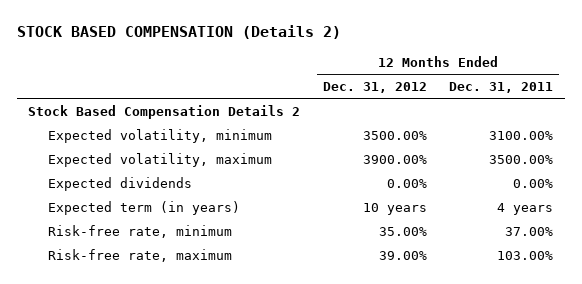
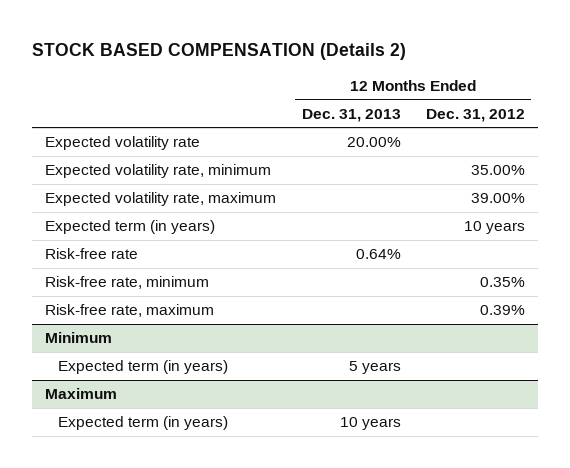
[449,82,554,94] Dec. 31, 2011 -> none
none -> [301,108,401,122] Dec. 31, 2013
[28,104,301,119] Stock Based Compensation Details 2 -> none
[47,176,192,191] Expected dividends -> none
none -> [45,136,201,151] Expected volatility rate
[47,128,272,143] Expected volatility, minimum -> [45,164,272,179] Expected volatility rate, minimum
[362,130,427,140] 3500.00% -> [471,165,526,176] 35.00%
[47,152,272,167] Expected volatility, maximum -> [45,192,277,207] Expected volatility rate, maximum
[362,154,427,164] 3900.00% -> [471,193,526,204] 39.00%
none -> [45,248,139,260] Risk-free rate
[378,226,427,236] 35.00% -> [480,277,526,288] 0.35%
[378,250,427,260] 39.00% -> [480,305,526,316] 0.39%
none -> [45,332,113,344] Minimum
none -> [57,360,228,375] Expected term (in years)
none -> [45,388,118,400] Maximum
none -> [57,416,228,431] Expected term (in years)

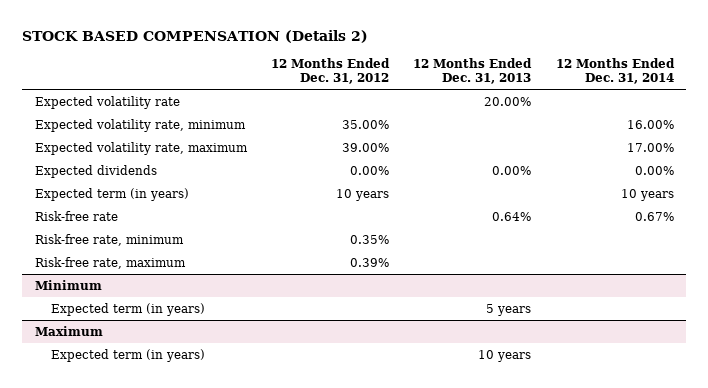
none -> [555,57,675,85] 12 Months Ended Dec. 31, 2014
none -> [34,164,157,178] Expected dividends

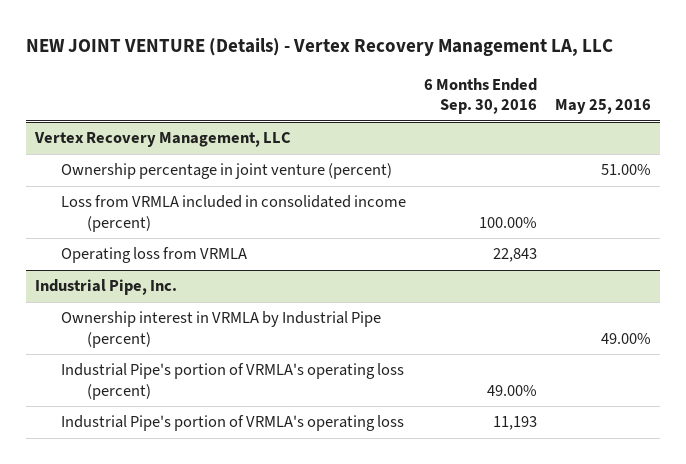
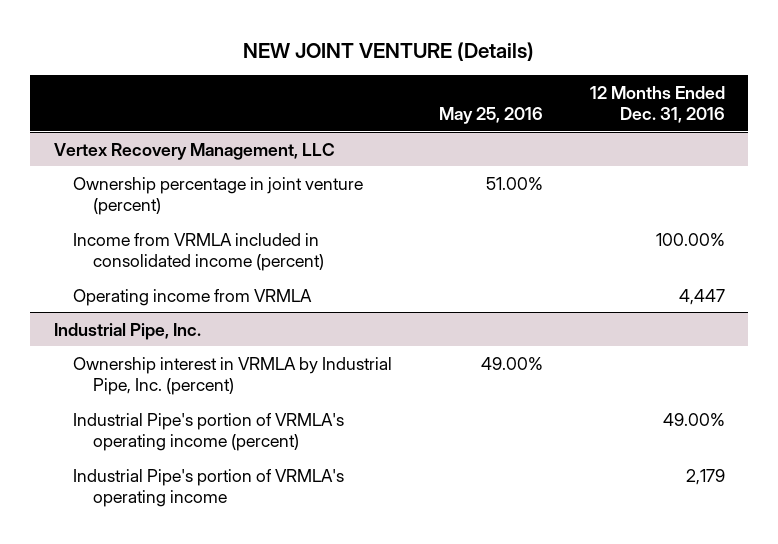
[26,37,614,56] NEW JOINT VENTURE (Details) - Vertex Recovery Management LA, LLC -> [243,41,535,61] NEW JOINT VENTURE (Details)
[424,77,538,115] 6 Months Ended Sep. 30, 2016 -> none
none -> [589,85,725,124] 12 Months Ended Dec. 31, 2016
[61,195,407,232] Loss from VRMLA included in consolidated income (percent) -> [73,232,324,271] Income from VRMLA included in consolidated income (percent)
[61,247,248,264] Operating loss from VRMLA -> [73,288,313,306] Operating income from VRMLA
[61,311,382,348] Ownership interest in VRMLA by Industrial Pipe (percent) -> [73,356,393,395] Ownership interest in VRMLA by Industrial Pipe, Inc. (percent)
[61,363,405,400] Industrial Pipe's portion of VRMLA's operating loss (percent) -> [73,412,345,451] Industrial Pipe's portion of VRMLA's operating income (percent)
[61,415,405,432] Industrial Pipe's portion of VRMLA's operating loss -> [73,468,345,507] Industrial Pipe's portion of VRMLA's operating income

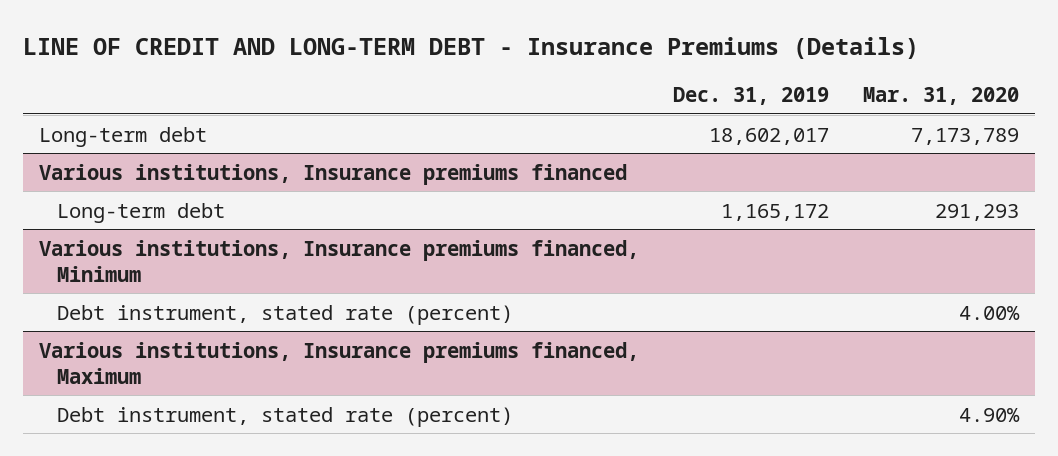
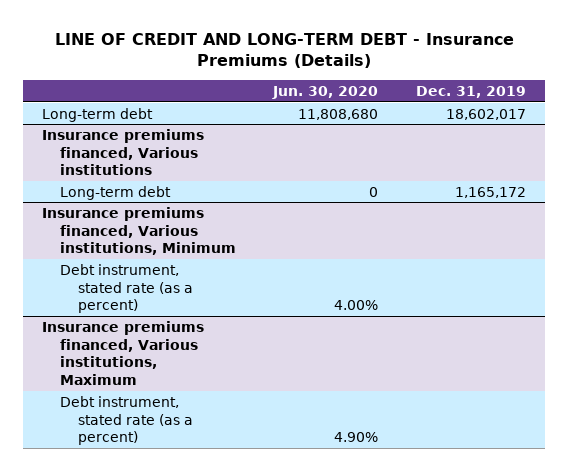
[862,86,1019,105] Mar. 31, 2020 -> none
none -> [272,86,379,100] Jun. 30, 2020
[39,163,628,185] Various institutions, Insurance premiums financed -> [41,128,204,176] Insurance premiums financed, Various institutions
[39,239,640,282] Various institutions, Insurance premiums financed, Minimum -> [41,206,236,256] Insurance premiums financed, Various institutions, Minimum
[56,304,513,325] Debt instrument, stated rate (percent) -> [59,263,193,314] Debt instrument, stated rate (as a percent)
[39,341,640,384] Various institutions, Insurance premiums financed, Maximum -> [41,320,204,385] Insurance premiums financed, Various institutions, Maximum
[56,406,513,427] Debt instrument, stated rate (percent) -> [59,395,193,446] Debt instrument, stated rate (as a percent)

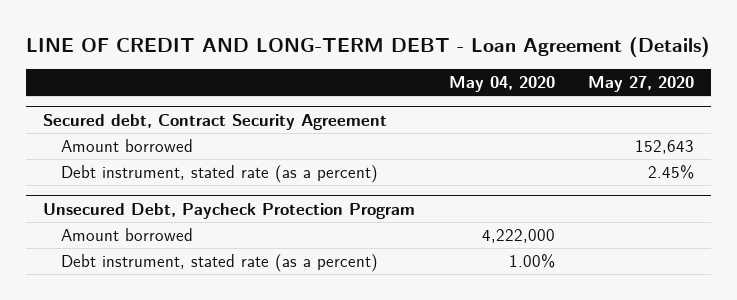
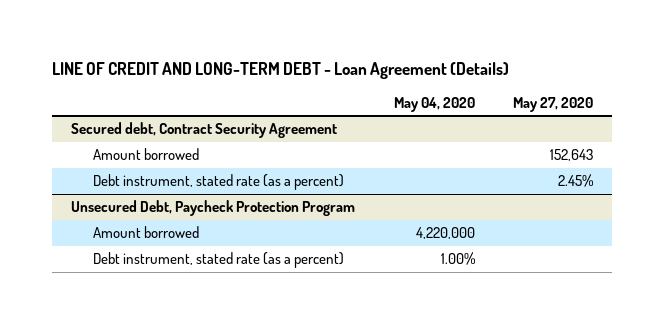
[481,228,555,243] 4,222,000 -> [415,227,475,240] 4,220,000

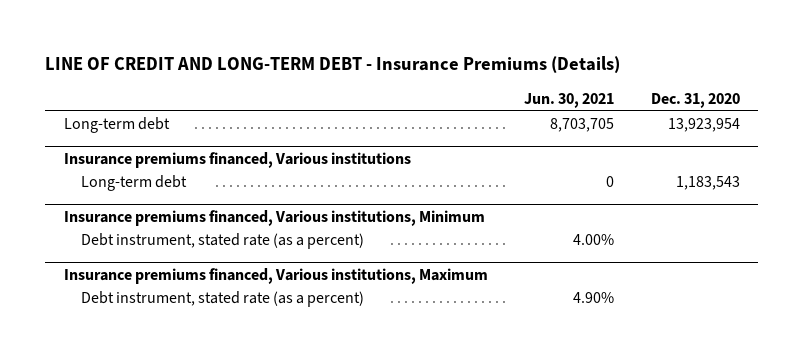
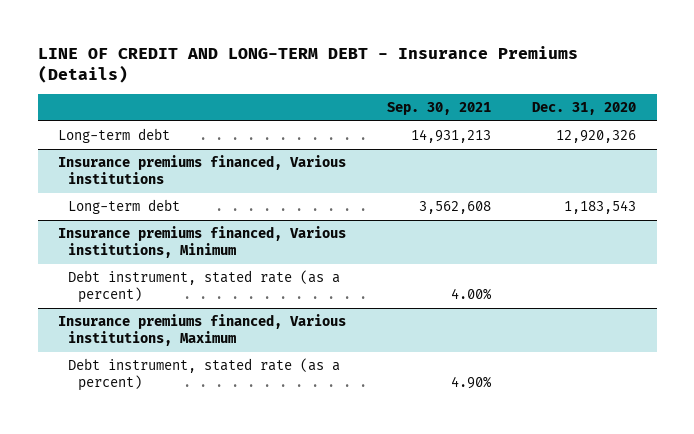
[524,92,615,108] Jun. 30, 2021 -> none
none -> [387,102,492,116] Sep. 30, 2021
[668,118,741,133] 13,923,954 -> [556,130,637,144] 12,920,326

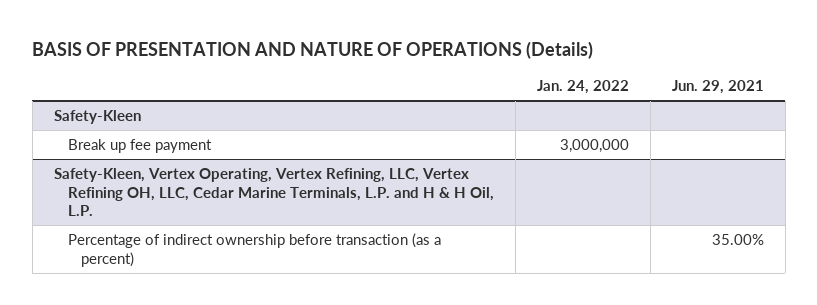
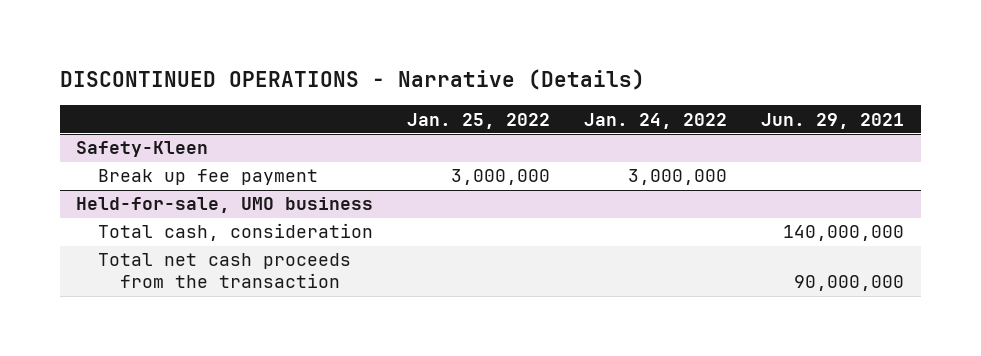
[32,41,594,60] BASIS OF PRESENTATION AND NATURE OF OPERATIONS (Details) -> [59,69,645,91] DISCONTINUED OPERATIONS - Narrative (Details)
none -> [407,112,551,129] Jan. 25, 2022
[53,168,494,217] Safety-Kleen, Vertex Operating, Vertex Refining, LLC, Vertex Refining OH, LLC, Cedar Marine Terminals, L.P. and H & H Oil, L.P. -> none
[67,233,441,267] Percentage of indirect ownership before transaction (as a percent) -> none
none -> [76,197,374,214] Held-for-sale, UMO business
none -> [97,223,373,242] Total cash, consideration
none -> [97,253,351,289] Total net cash proceeds from the transaction

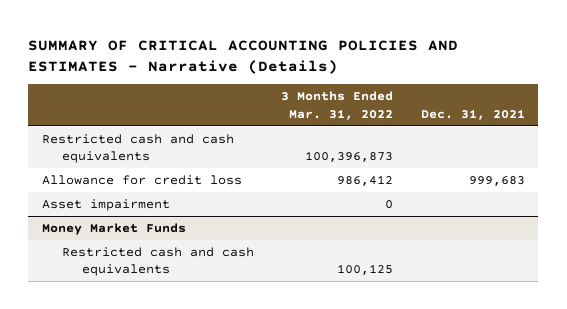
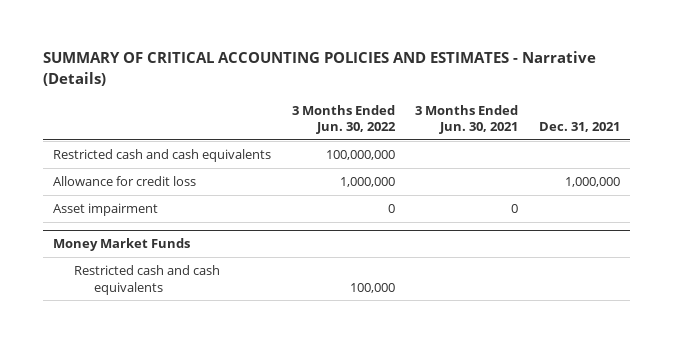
[281,91,394,120] 3 Months Ended Mar. 31, 2022 -> none
none -> [291,104,396,135] 3 Months Ended Jun. 30, 2022
none -> [415,104,519,135] 3 Months Ended Jun. 30, 2021
[468,175,525,186] 999,683 -> [564,176,620,187] 1,000,000

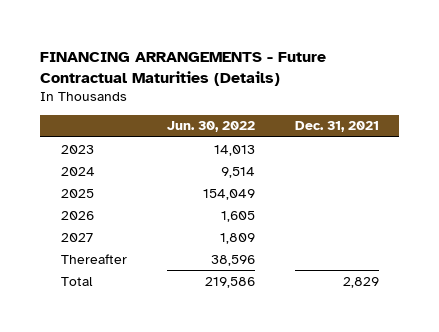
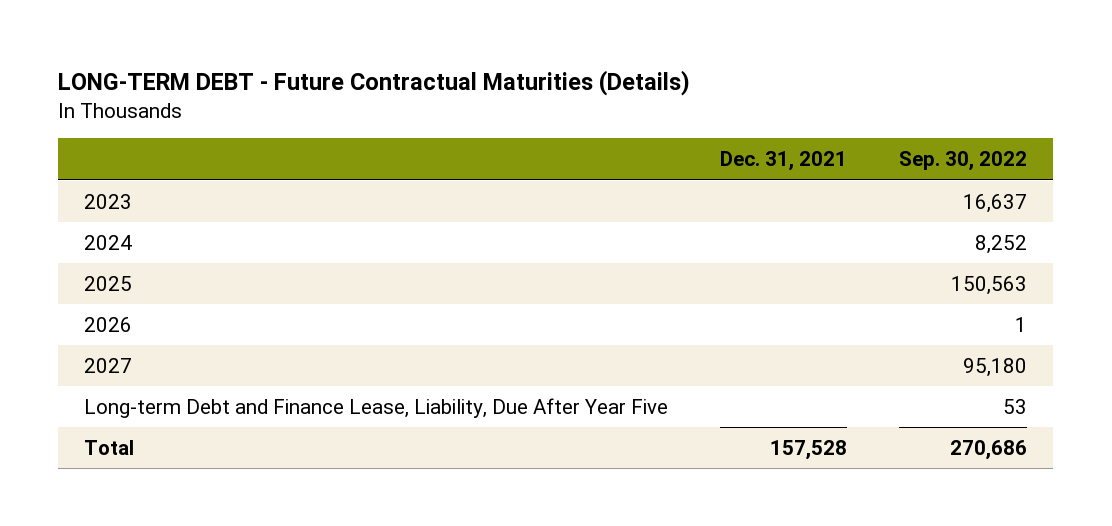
[40,51,327,86] FINANCING ARRANGEMENTS - Future Contractual Maturities (Details) -> [58,70,691,97] LONG-TERM DEBT - Future Contractual Maturities (Details)
[166,121,255,133] Jun. 30, 2022 -> none
none -> [899,151,1028,172] Sep. 30, 2022
[60,253,127,264] Thereafter -> [84,398,669,419] Long-term Debt and Finance Lease, Liability, Due After Year Five
[342,276,379,288] 2,829 -> [770,440,848,461] 157,528

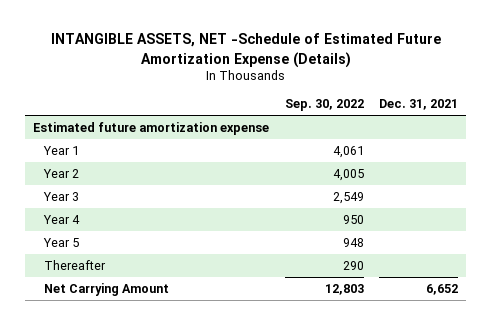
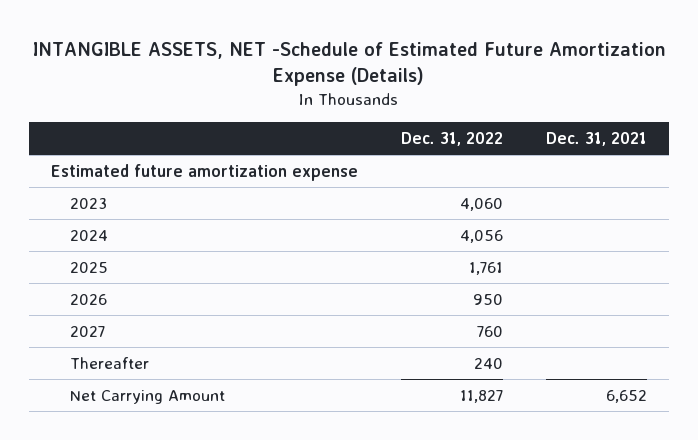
[284,99,364,112] Sep. 30, 2022 -> none
none -> [400,132,503,147] Dec. 31, 2022
[43,145,80,155] Year 1 -> [69,197,107,209] 2023
[43,168,80,178] Year 2 -> [69,229,108,241] 2024
[43,191,80,201] Year 3 -> [69,261,108,273] 2025
[43,214,81,224] Year 4 -> [69,293,107,305] 2026
[43,237,80,247] Year 5 -> [69,325,105,337] 2027

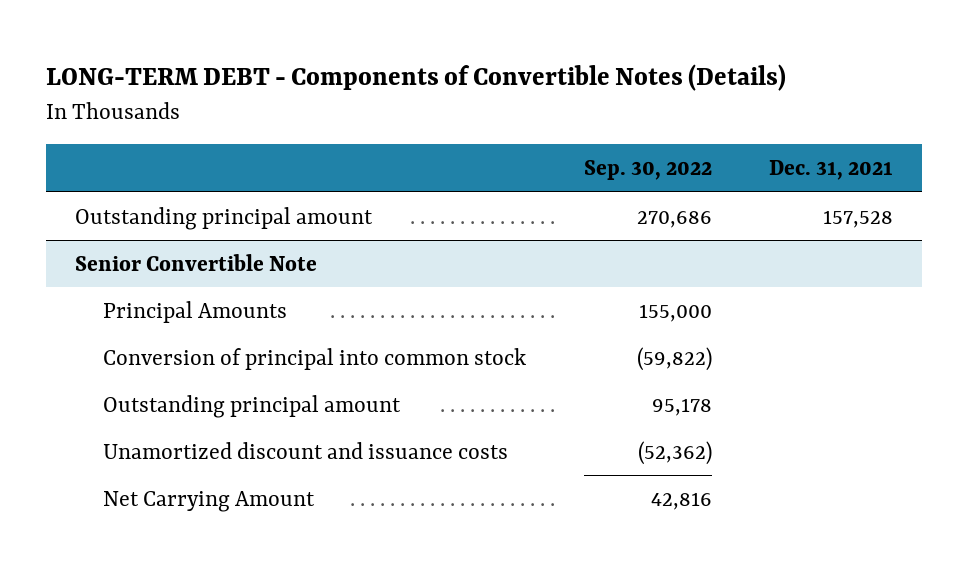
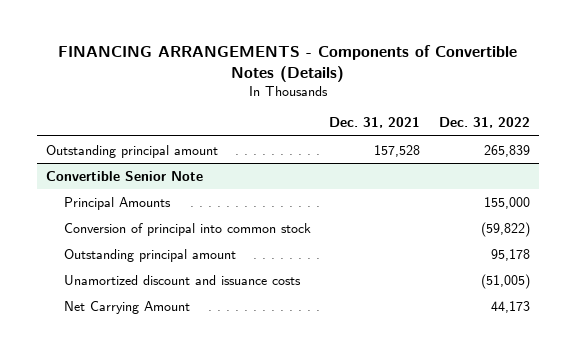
[45,63,786,91] LONG-TERM DEBT - Components of Convertible Notes (Details) -> [57,45,517,82] FINANCING ARRANGEMENTS - Components of Convertible Notes (Details)
[583,160,712,181] Sep. 30, 2022 -> none
none -> [438,117,530,129] Dec. 31, 2022
[74,253,317,271] Senior Convertible Note -> [45,170,203,181] Convertible Senior Note

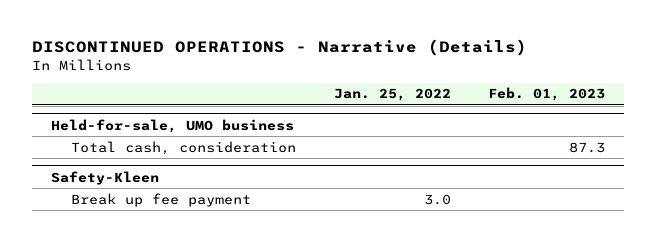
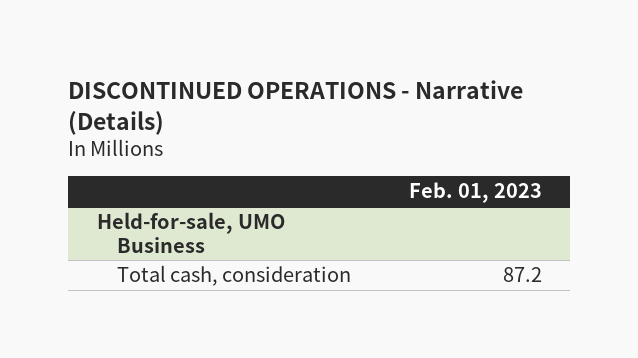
[333,88,451,102] Jan. 25, 2022 -> none
[51,170,160,185] Safety-Kleen -> none
[70,192,251,207] Break up fee payment -> none
[51,118,295,133] Held-for-sale, UMO business -> [96,212,285,253] Held-for-sale, UMO Business
[569,141,606,153] 87.3 -> [502,267,542,283] 87.2

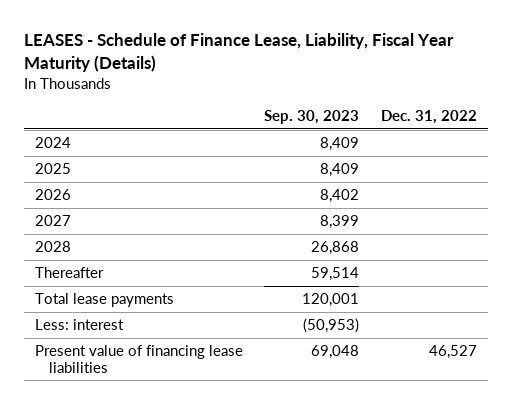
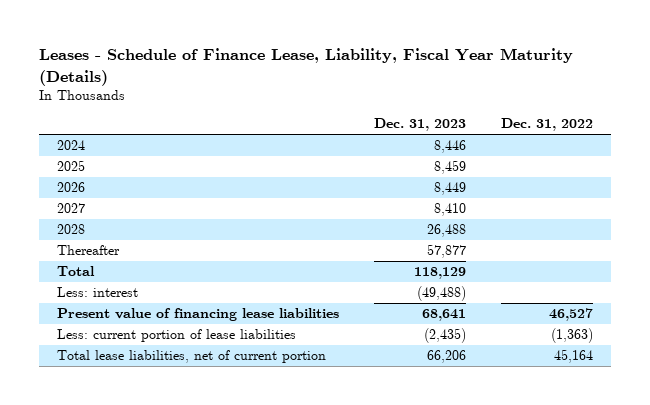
[23,33,454,72] LEASES - Schedule of Finance Lease, Liability, Fiscal Year Maturity (Details) -> [39,48,574,86] Leases - Schedule of Finance Lease, Liability, Fiscal Year Maturity (Details)
[264,110,360,125] Sep. 30, 2023 -> none
none -> [374,118,467,132] Dec. 31, 2023
[34,293,174,308] Total lease payments -> [56,266,95,277] Total
none -> [56,329,296,343] Less: current portion of lease liabilities
none -> [56,350,326,364] Total lease liabilities, net of current portion

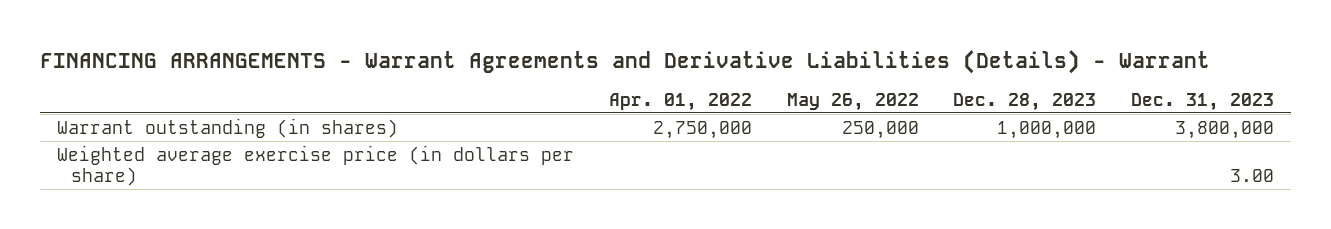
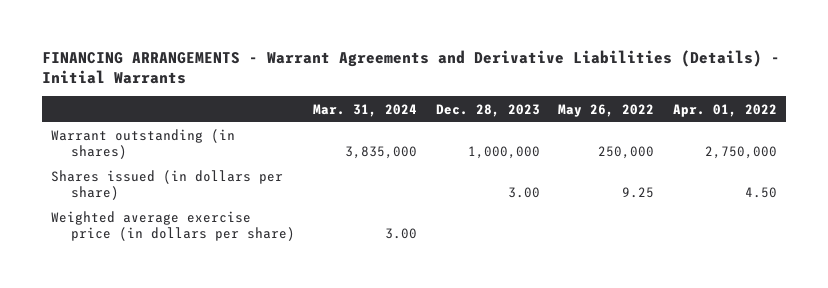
[40,50,1211,75] FINANCING ARRANGEMENTS - Warrant Agreements and Derivative Liabilities (Details) - Warrant -> [41,49,780,85] FINANCING ARRANGEMENTS - Warrant Agreements and Derivative Liabilities (Details) - Initial Warrants
[1130,92,1274,111] Dec. 31, 2023 -> none
none -> [313,103,418,117] Mar. 31, 2024
none -> [51,170,284,201] Shares issued (in dollars per share)

